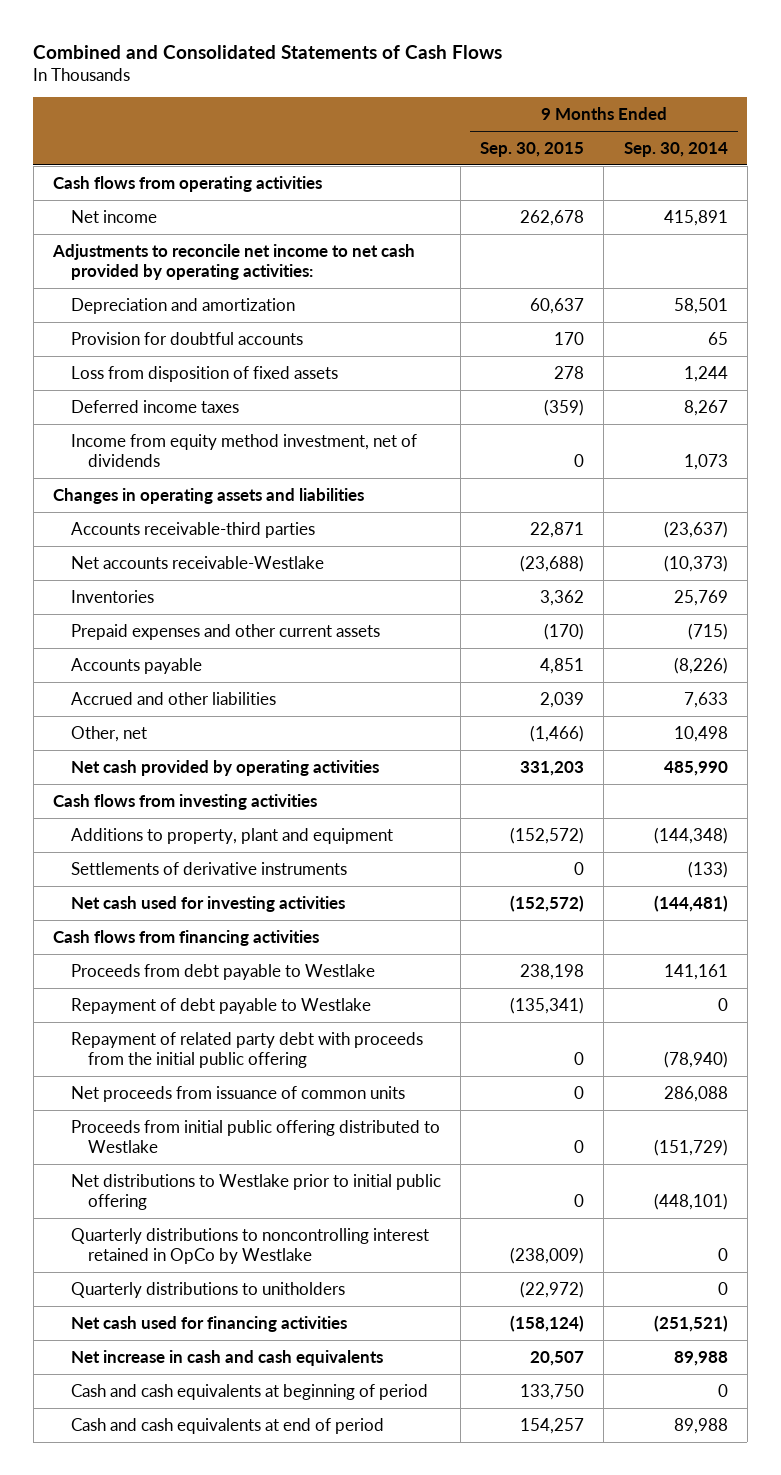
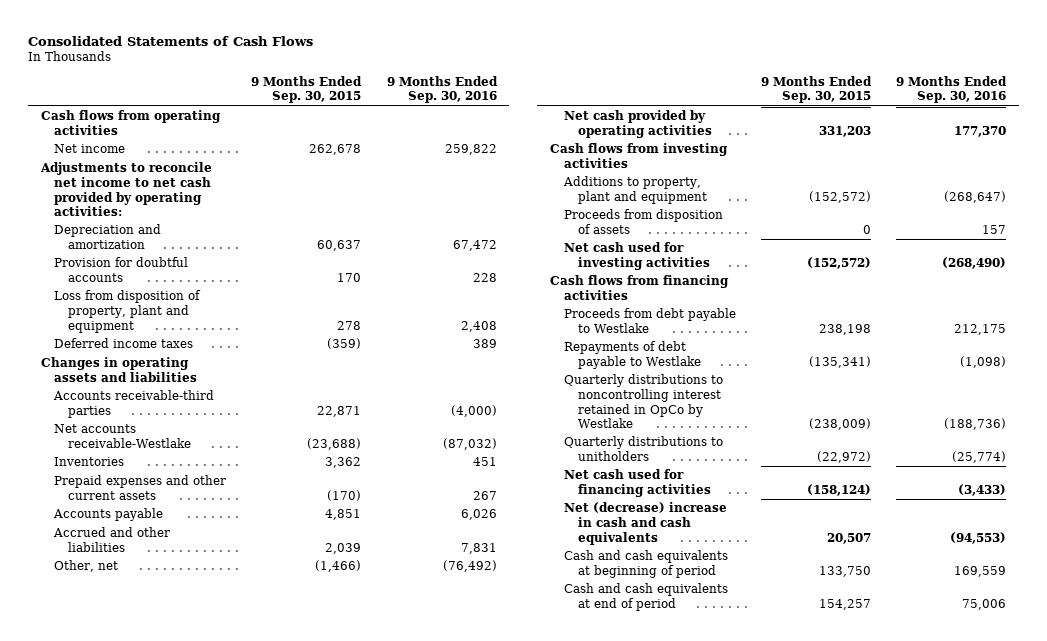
[33,44,503,59] Combined and Consolidated Statements of Cash Flows -> [27,35,313,46] Consolidated Statements of Cash Flows
[623,141,728,157] Sep. 30, 2014 -> none
none -> [386,75,498,104] 9 Months Ended Sep. 30, 2016
[70,365,338,382] Loss from disposition of fixed assets -> [54,290,202,333] Loss from disposition of property, plant and equipment
[70,433,417,468] Income from equity method investment, net of dividends -> none
[70,861,347,875] Settlements of derivative instruments -> none
none -> [563,209,723,235] Proceeds from disposition of assets
[70,1031,423,1069] Repayment of related party debt with proceeds from the initial public offering -> none
[70,1085,405,1102] Net proceeds from issuance of common units -> none
[70,1119,440,1154] Proceeds from initial public offering distributed to Westlake -> none
[70,1173,441,1211] Net distributions to Westlake prior to initial public offering -> none
[70,997,371,1014] Repayment of debt payable to Westlake -> [563,341,701,370] Repayments of debt payable to Westlake
[70,1349,383,1366] Net increase in cash and cash equivalents -> [563,502,727,545] Net (decrease) increase in cash and cash equivalents

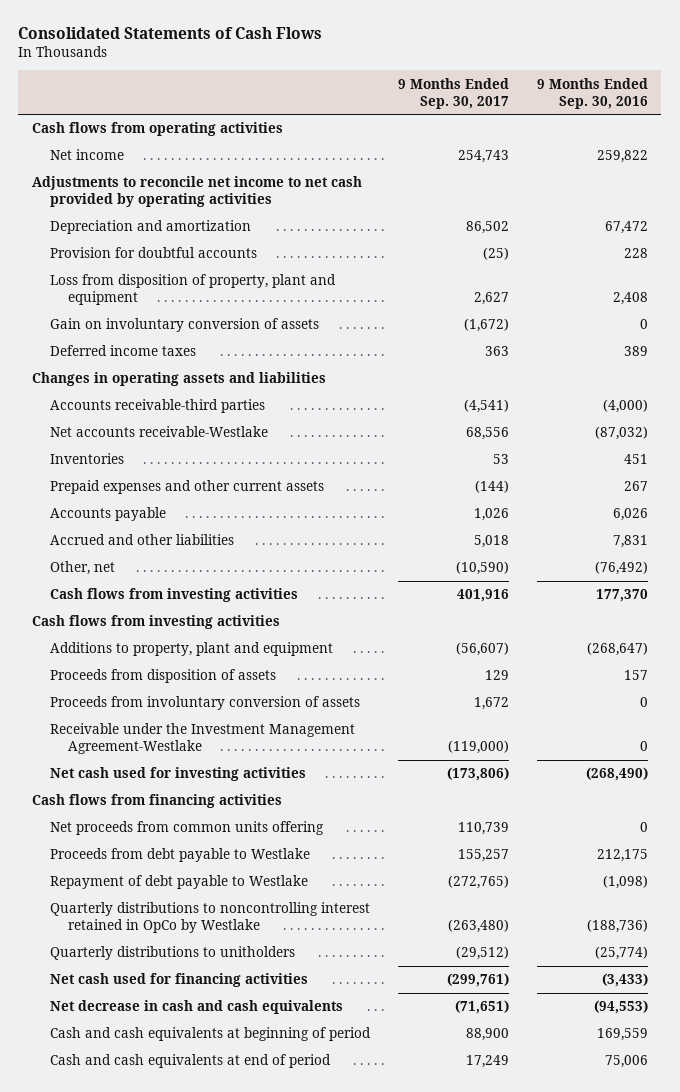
[251,75,363,104] 9 Months Ended Sep. 30, 2015 -> none
none -> [397,77,509,109] 9 Months Ended Sep. 30, 2017
[39,162,212,217] Adjustments to reconcile net income to net cash provided by operating activities: -> [32,176,363,208] Adjustments to reconcile net income to net cash provided by operating activities
none -> [50,318,320,333] Gain on involuntary conversion of assets
[563,110,712,139] Net cash provided by operating activities -> [50,588,299,603] Cash flows from investing activities
none -> [50,696,361,711] Proceeds from involuntary conversion of assets
none -> [50,723,356,755] Receivable under the Investment Management Agreement-Westlake
none -> [50,821,325,836] Net proceeds from common units offering
[563,341,701,370] Repayments of debt payable to Westlake -> [50,875,309,890] Repayment of debt payable to Westlake
[563,502,727,545] Net (decrease) increase in cash and cash equivalents -> [50,1000,344,1015] Net decrease in cash and cash equivalents

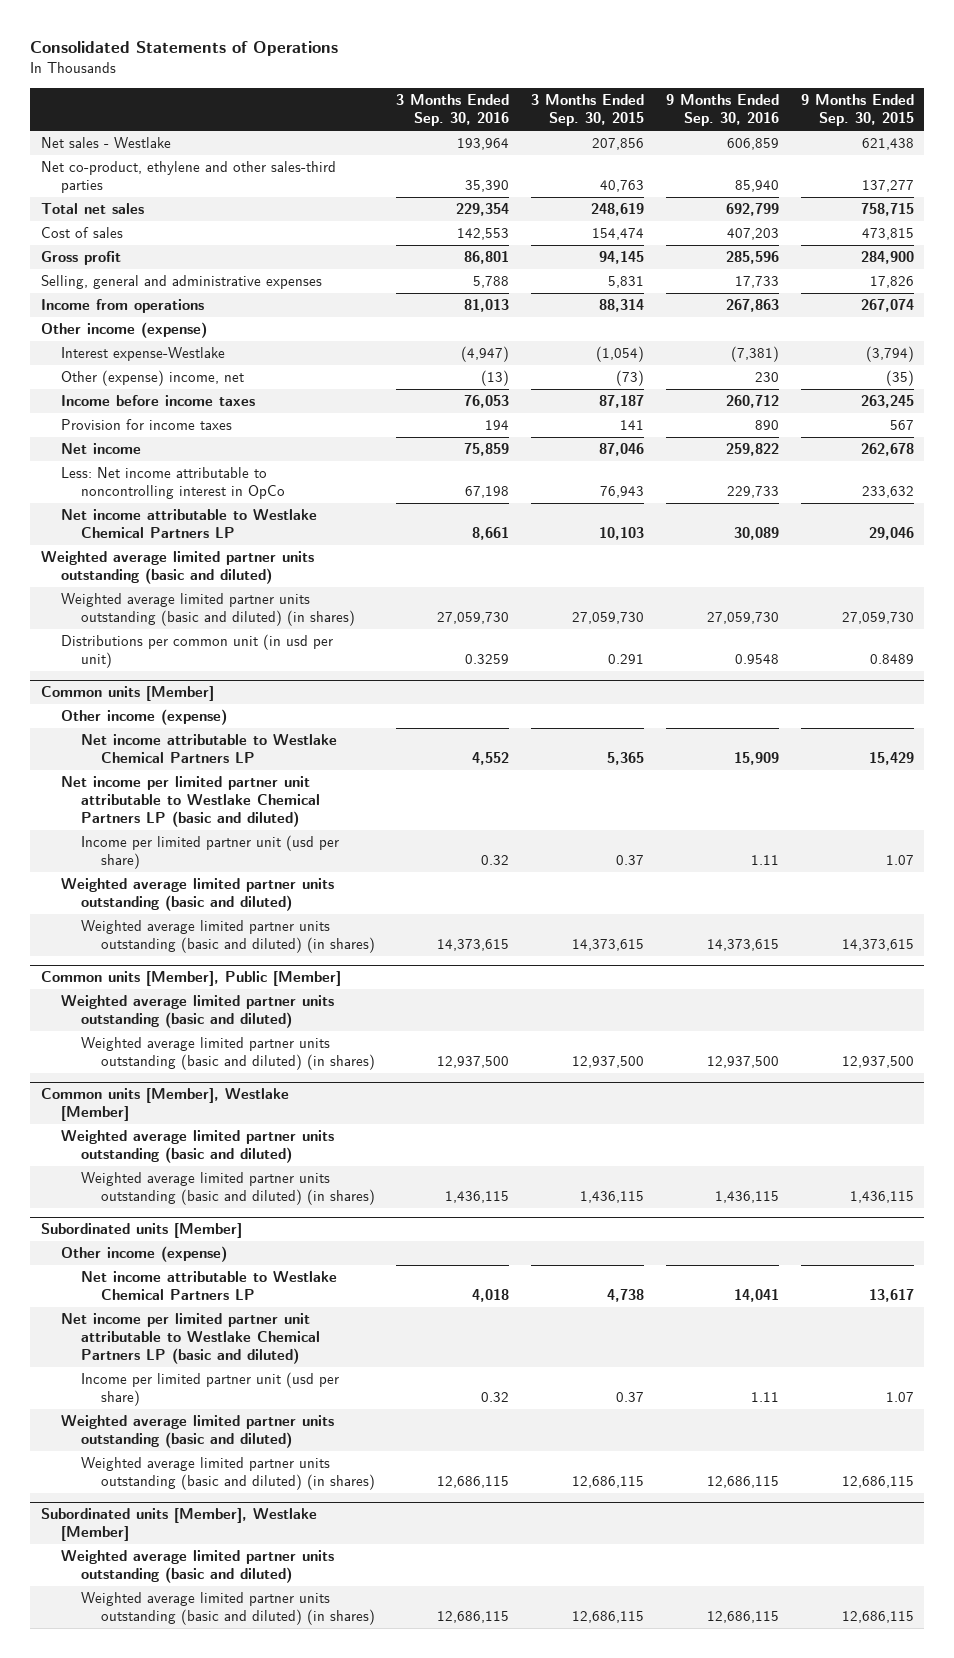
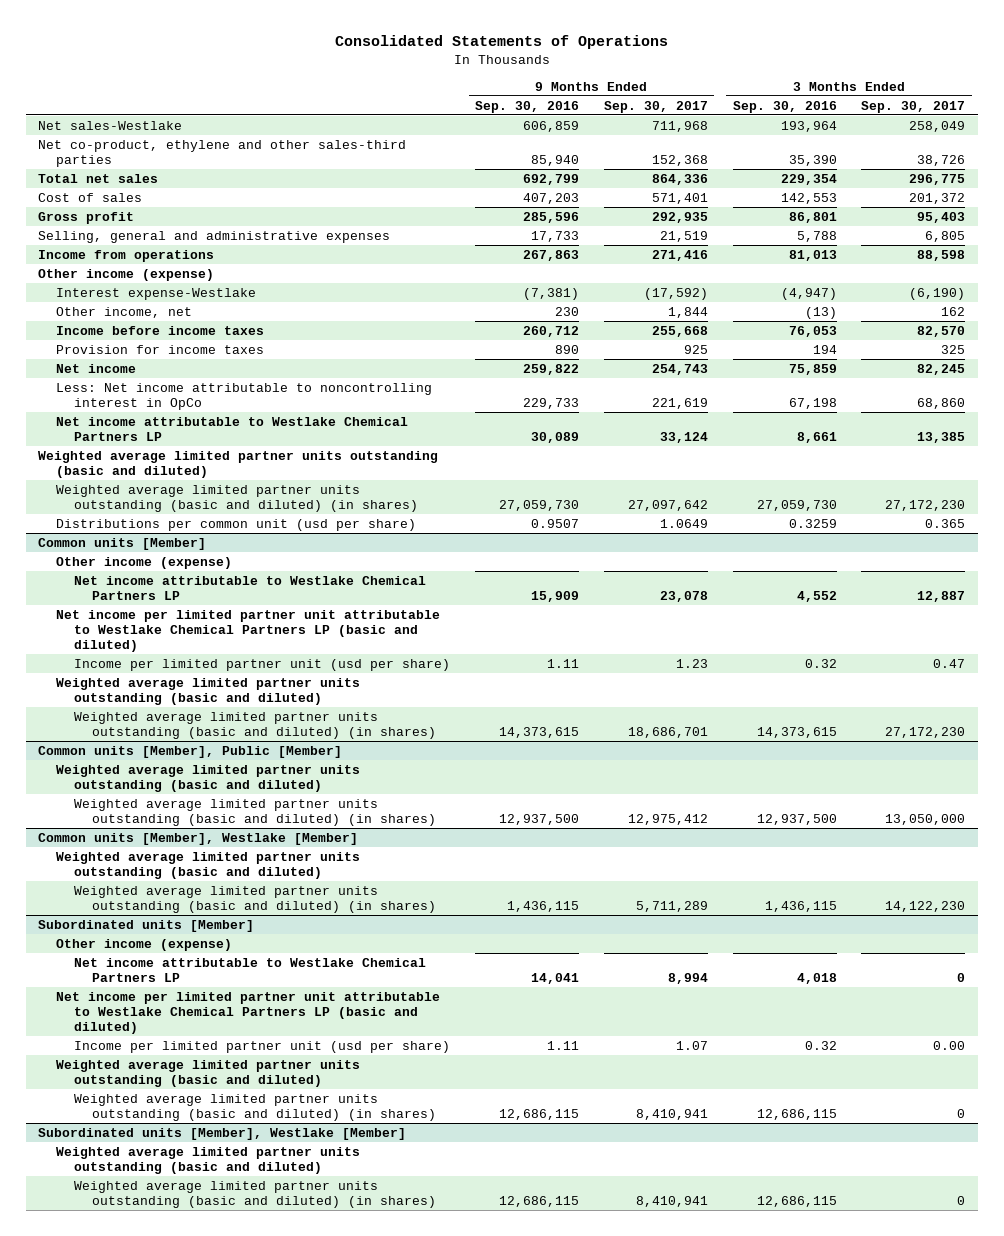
[531,94,645,127] 3 Months Ended Sep. 30, 2015 -> none
[800,94,914,127] 9 Months Ended Sep. 30, 2015 -> none
none -> [603,100,708,113] Sep. 30, 2017
none -> [861,100,966,113] Sep. 30, 2017
[40,137,171,149] Net sales - Westlake -> [38,120,183,130] Net sales-Westlake
[60,370,244,387] Other (expense) income, net -> [56,306,193,318] Other income, net
[60,634,333,669] Distributions per common unit (in usd per unit) -> [56,518,417,531] Distributions per common unit (usd per share)
[734,654,779,665] 0.9548 -> [531,518,580,528] 0.9507

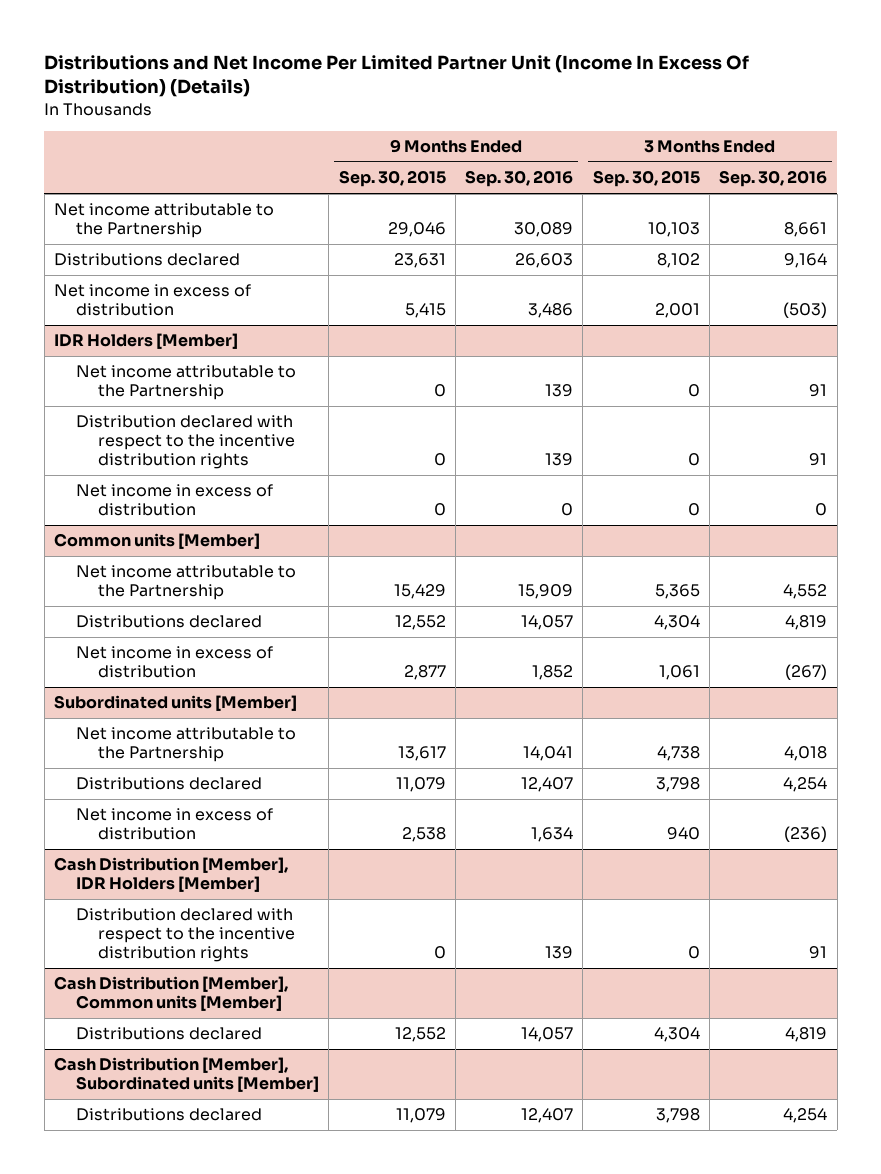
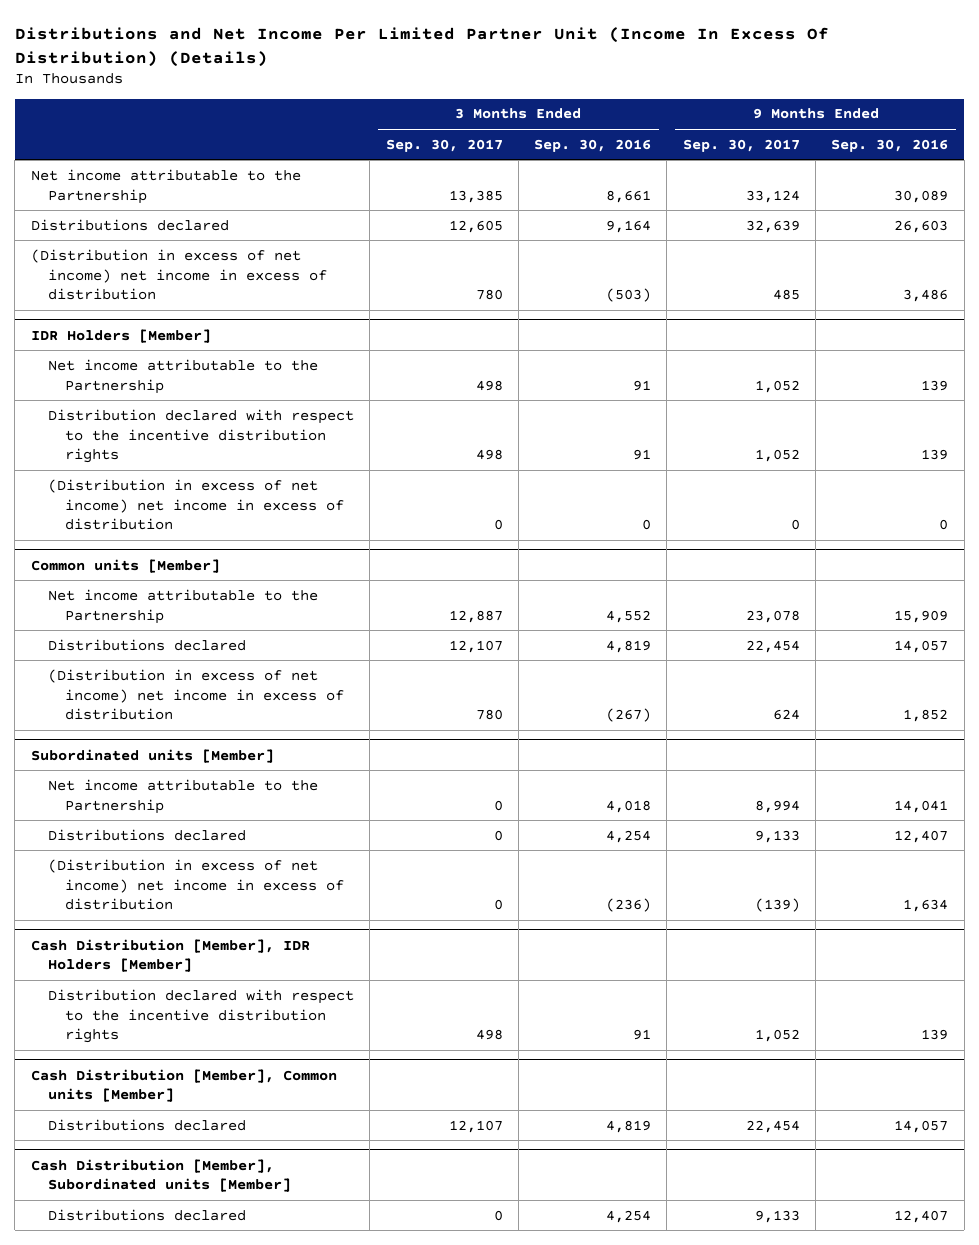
[338,170,446,188] Sep. 30, 2015 -> none
[592,170,700,188] Sep. 30, 2015 -> none
none -> [385,138,503,152] Sep. 30, 2017
none -> [682,138,800,152] Sep. 30, 2017
[53,284,251,317] Net income in excess of distribution -> [30,248,327,301] (Distribution in excess of net income) net income in excess of distribution
[76,484,274,517] Net income in excess of distribution -> [47,478,345,531] (Distribution in excess of net income) net income in excess of distribution
[76,646,274,679] Net income in excess of distribution -> [47,668,345,721] (Distribution in excess of net income) net income in excess of distribution
[76,808,274,841] Net income in excess of distribution -> [47,858,345,911] (Distribution in excess of net income) net income in excess of distribution

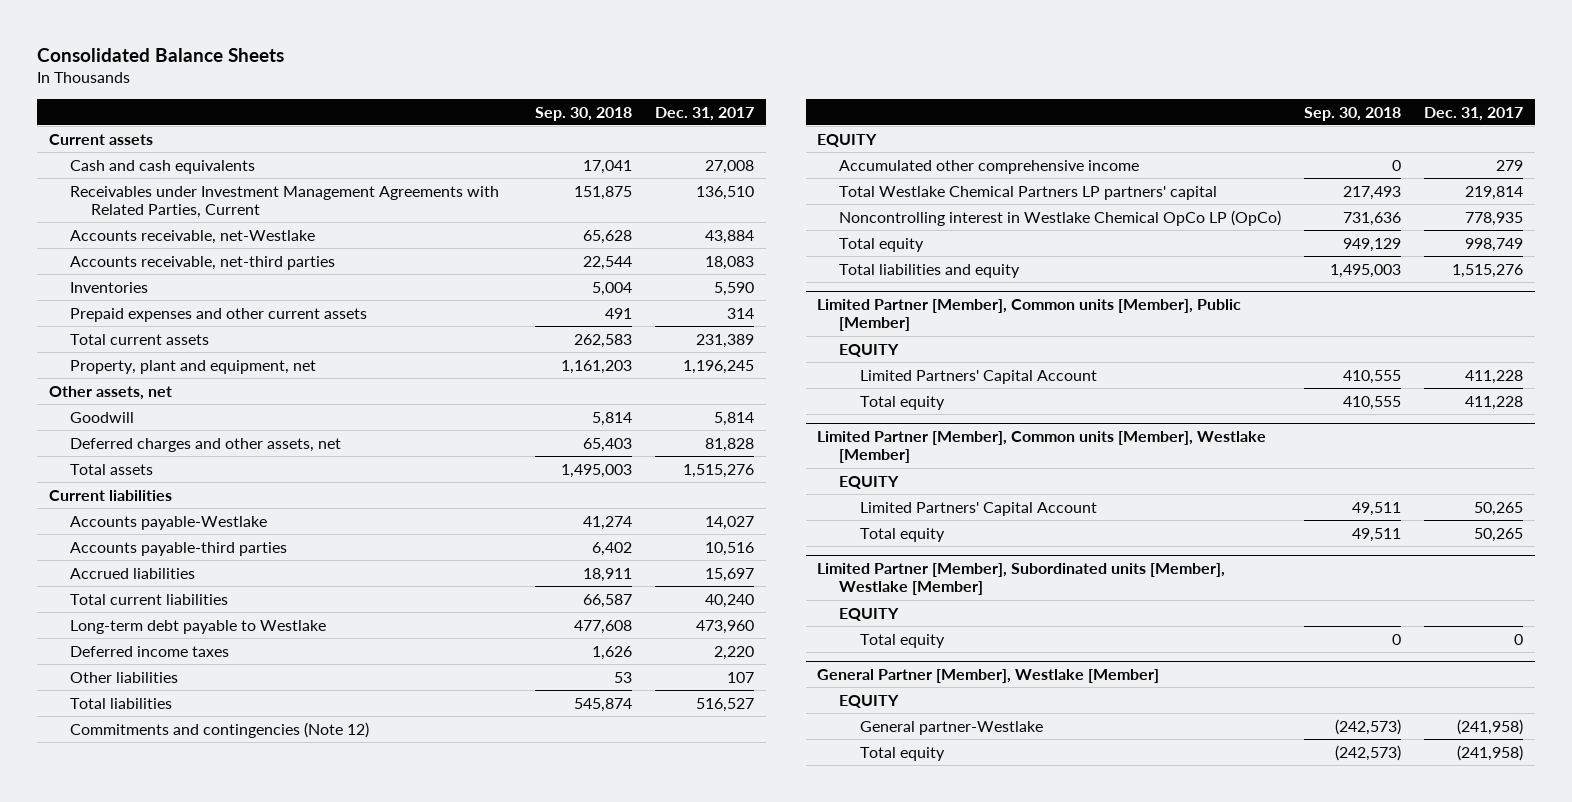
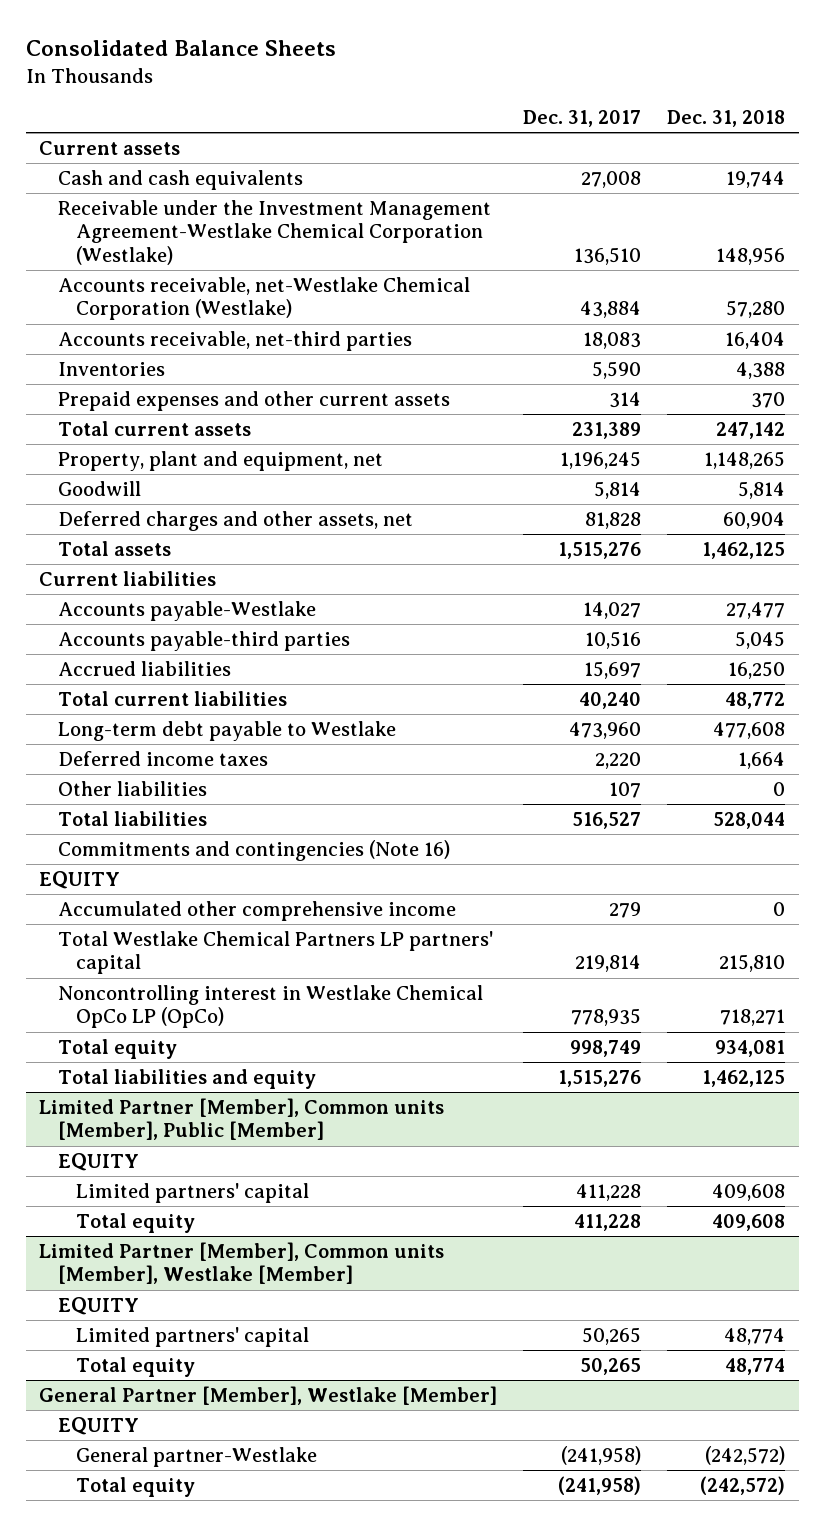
[535,106,633,121] Sep. 30, 2018 -> none
none -> [667,110,786,128] Dec. 31, 2018
[70,185,500,219] Receivables under Investment Management Agreements with Related Parties, Current -> [57,199,491,266] Receivable under the Investment Management Agreement-Westlake Chemical Corporation (Westlake)
[70,229,316,244] Accounts receivable, net-Westlake -> [57,276,470,321] Accounts receivable, net-Westlake Chemical Corporation (Westlake)
[48,385,172,400] Other assets, net -> none
[70,721,370,738] Commitments and contingencies (Note 12) -> [57,839,450,861] Commitments and contingencies (Note 16)
[860,369,1098,384] Limited Partners' Capital Account -> [76,1182,310,1203] Limited partners' capital
[860,501,1098,516] Limited Partners' Capital Account -> [76,1326,310,1347] Limited partners' capital
[817,562,1226,596] Limited Partner [Member], Subordinated units [Member], Westlake [Member] -> none
[838,607,899,621] EQUITY -> none
[860,633,946,648] Total equity -> none

